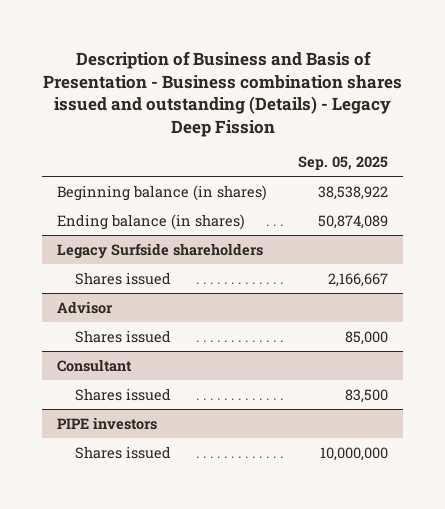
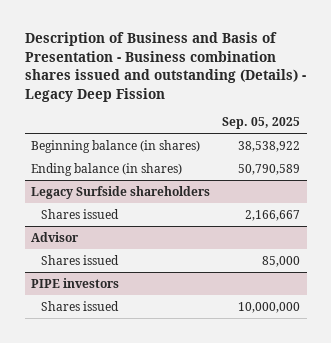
[317,214,388,229] 50,874,089 -> [238,163,301,175] 50,790,589
[57,358,133,372] Consultant -> none
[75,387,172,401] Shares issued -> none

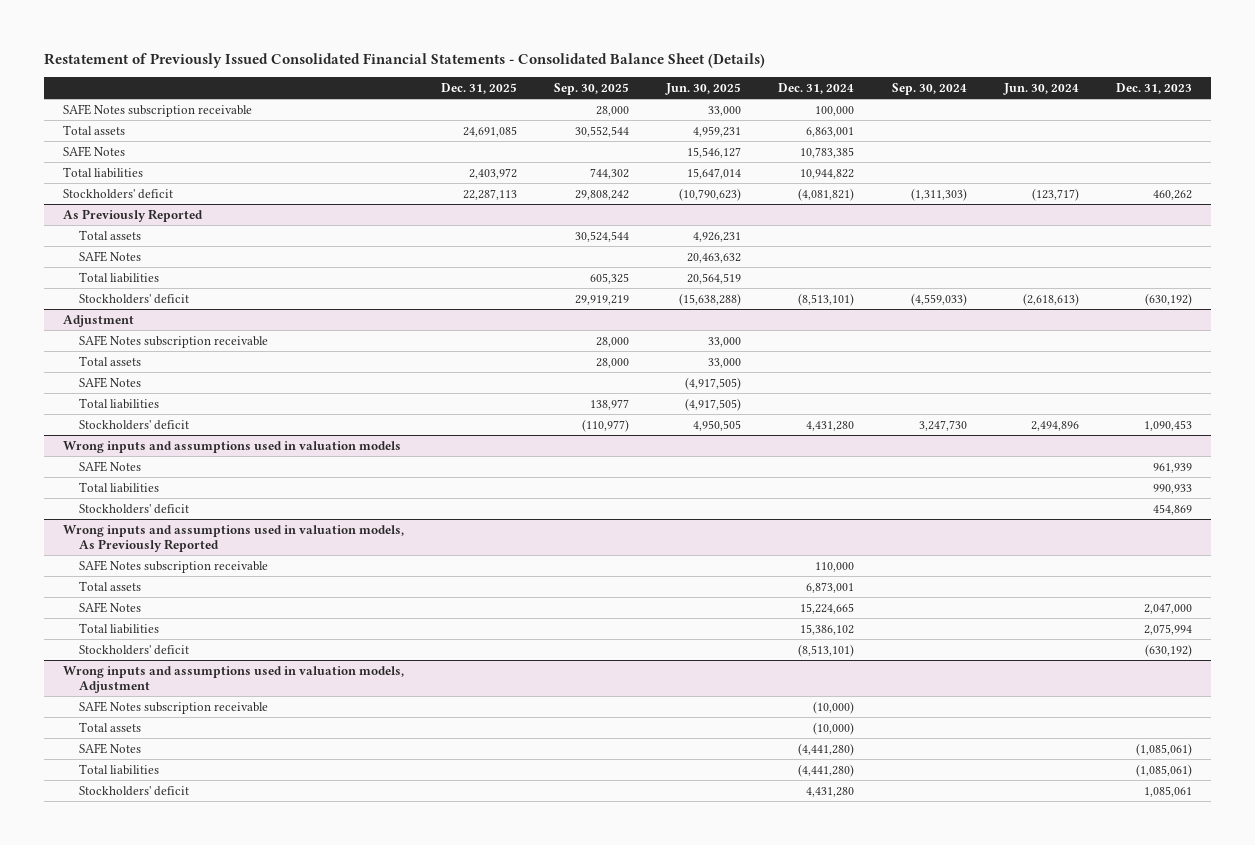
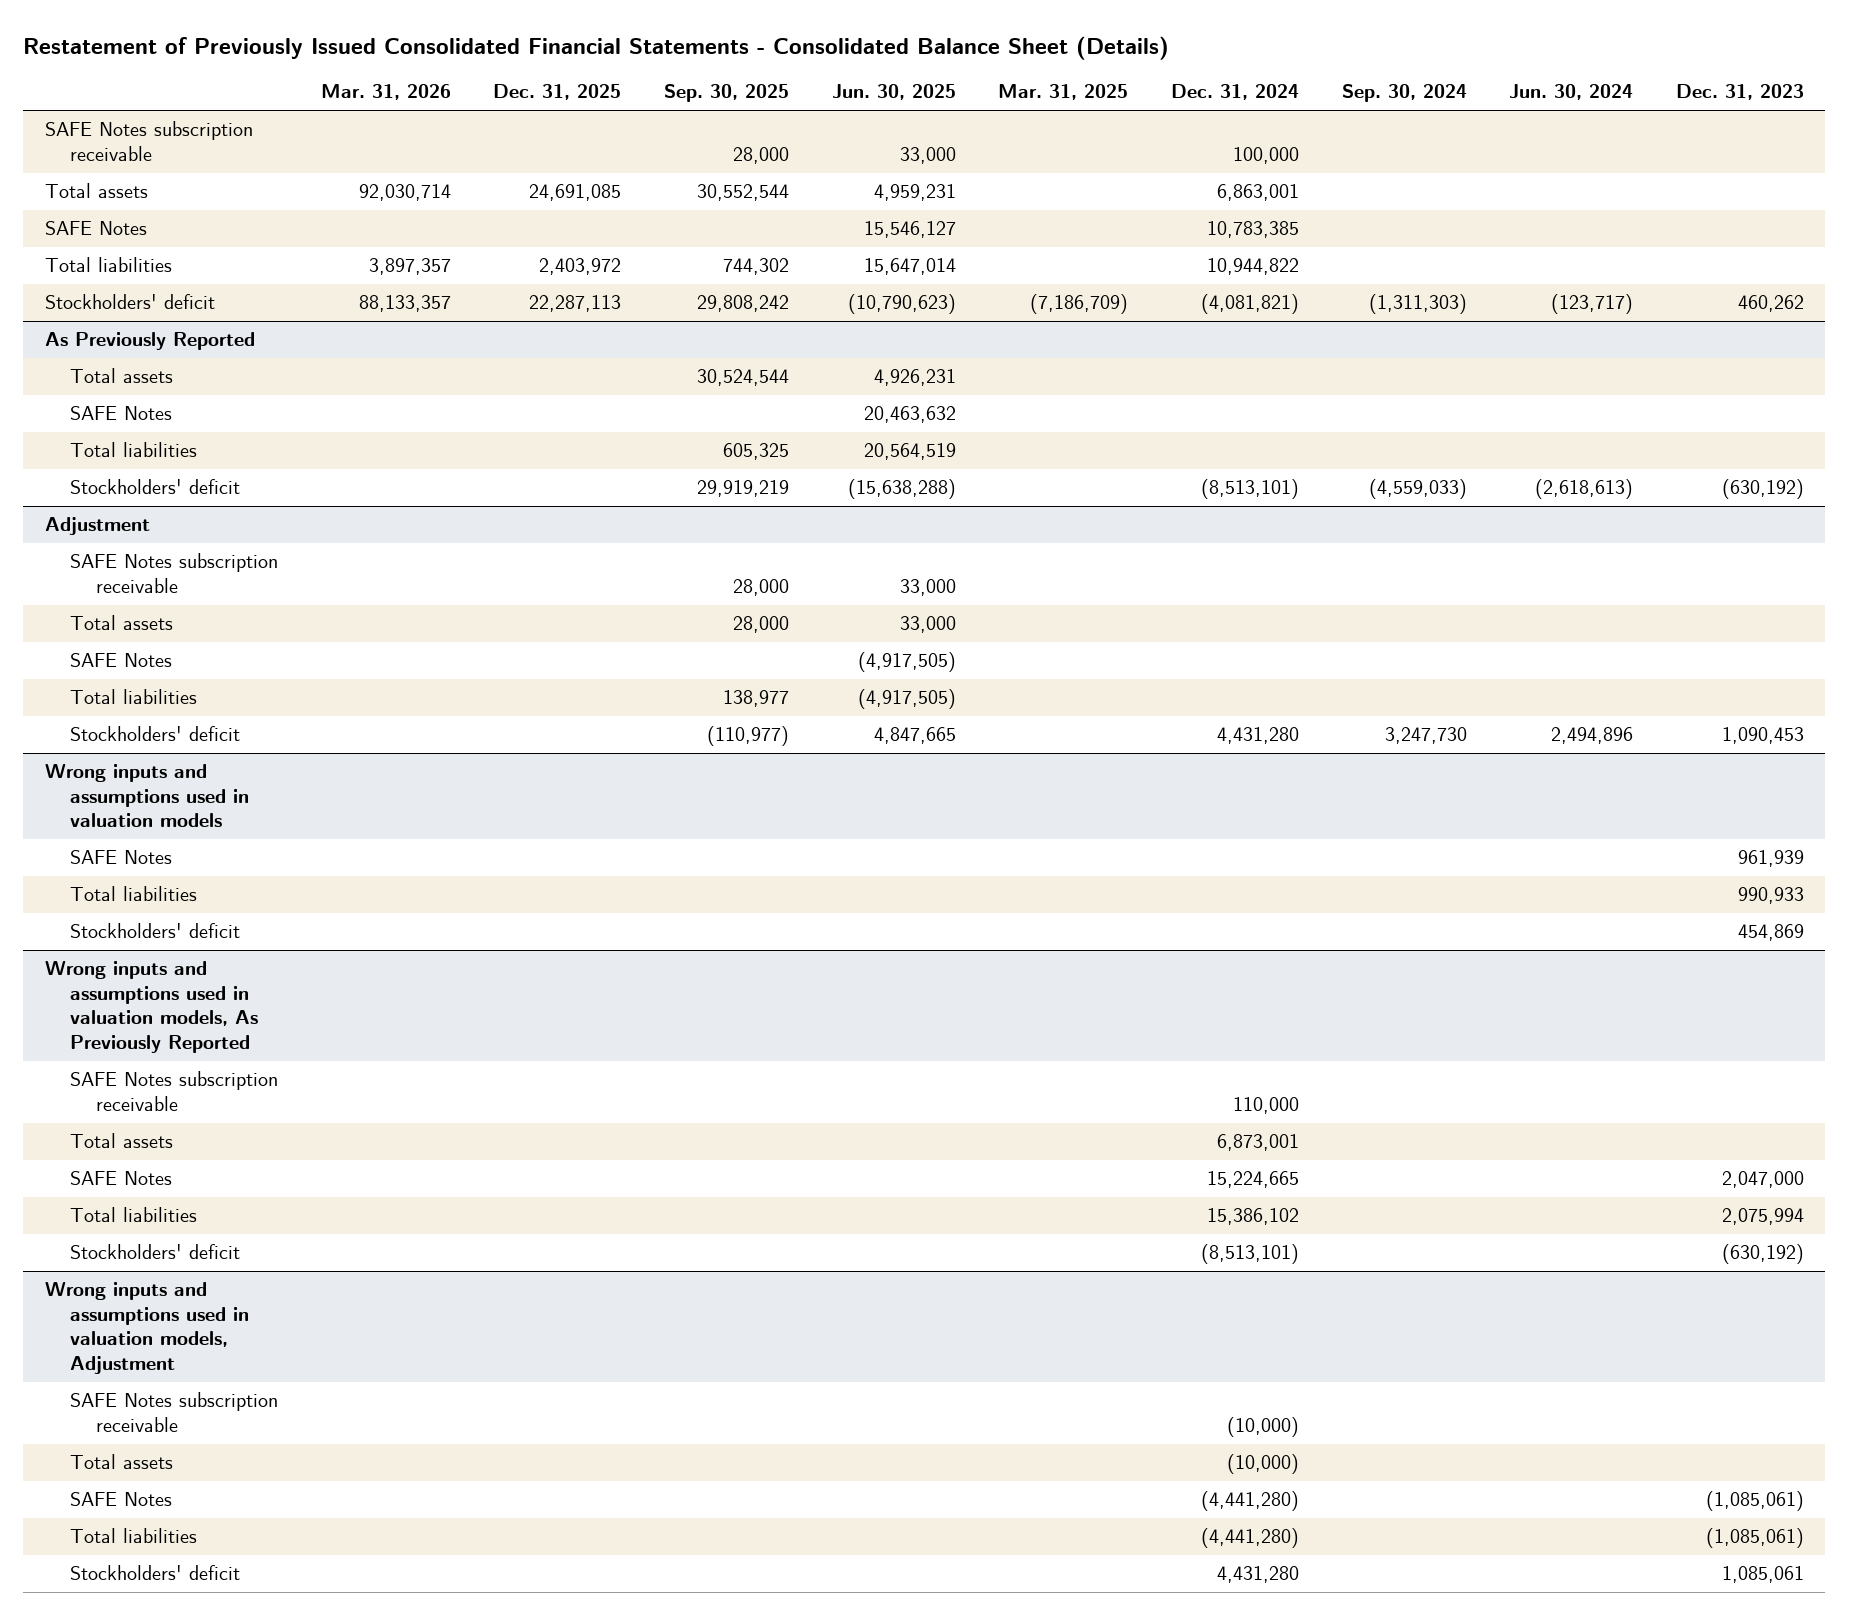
none -> [320,84,451,101] Mar. 31, 2026
none -> [998,84,1129,101] Mar. 31, 2025
[693,419,742,431] 4,950,505 -> [873,727,956,745] 4,847,665

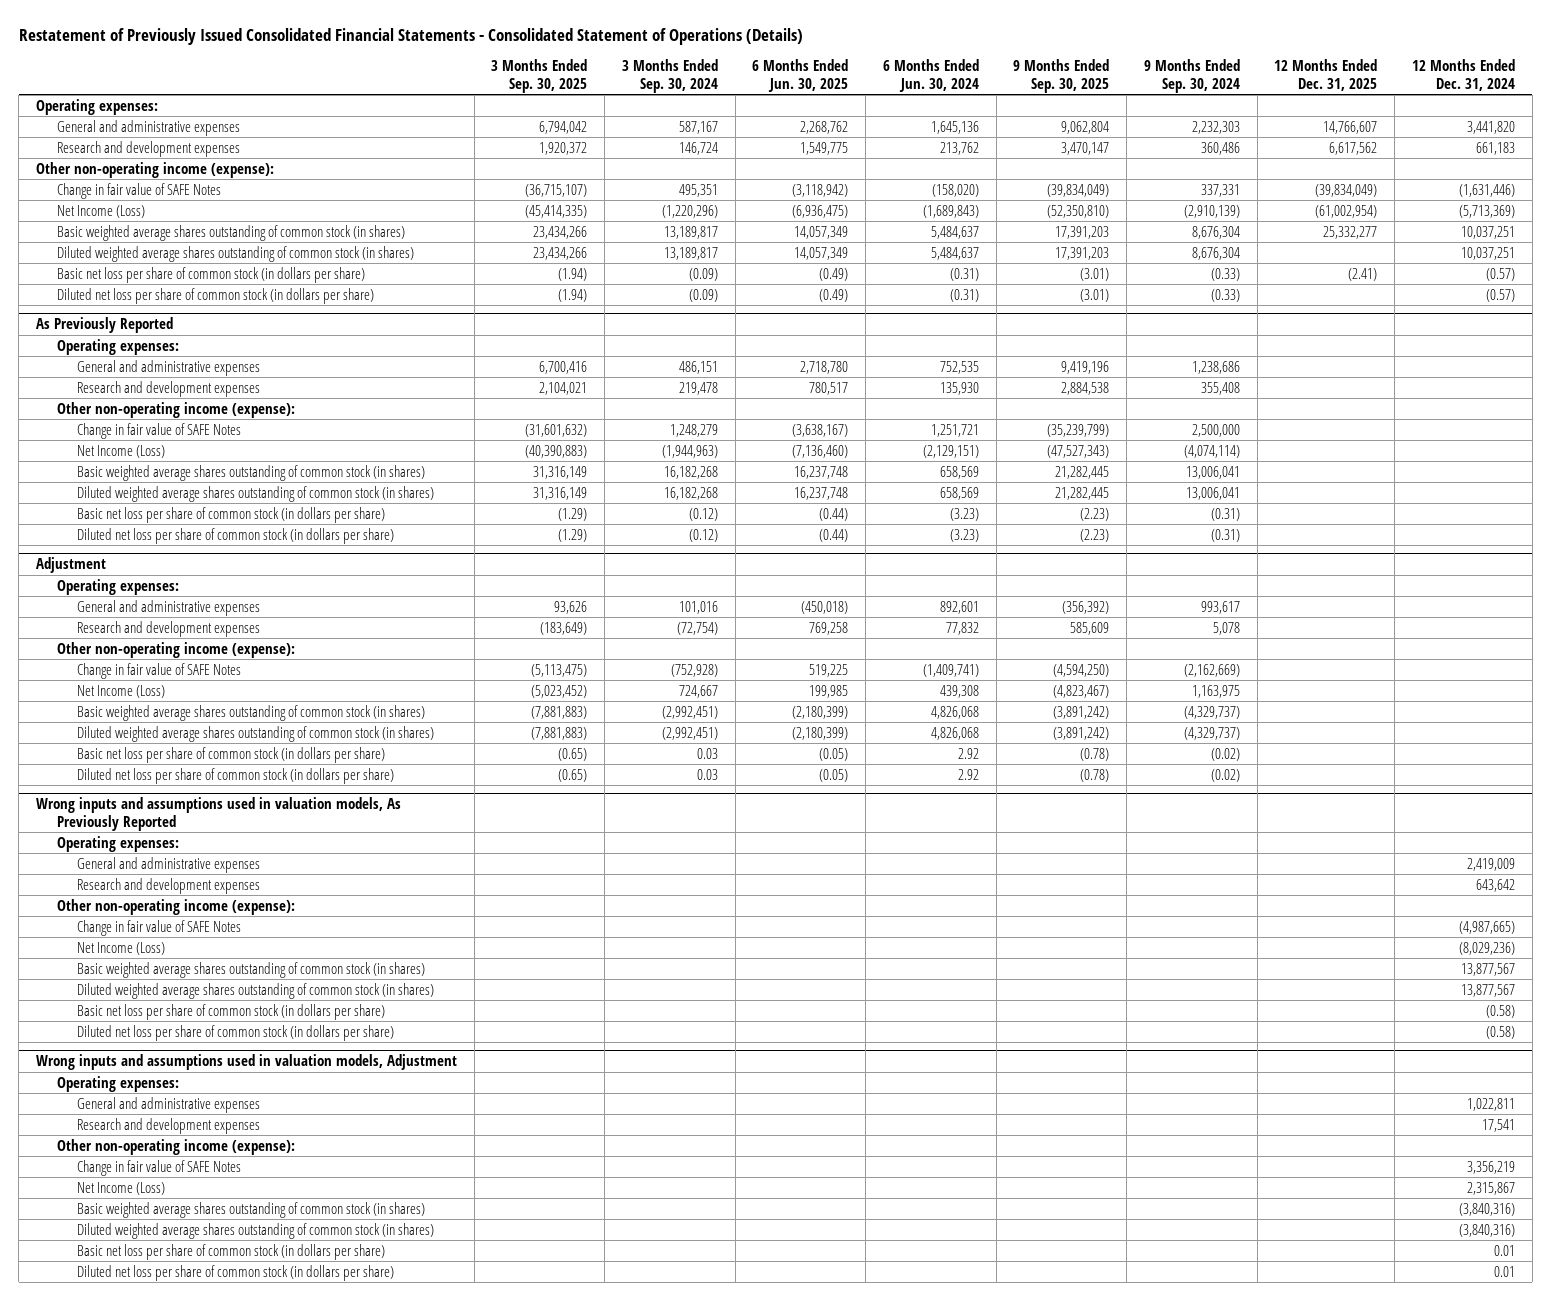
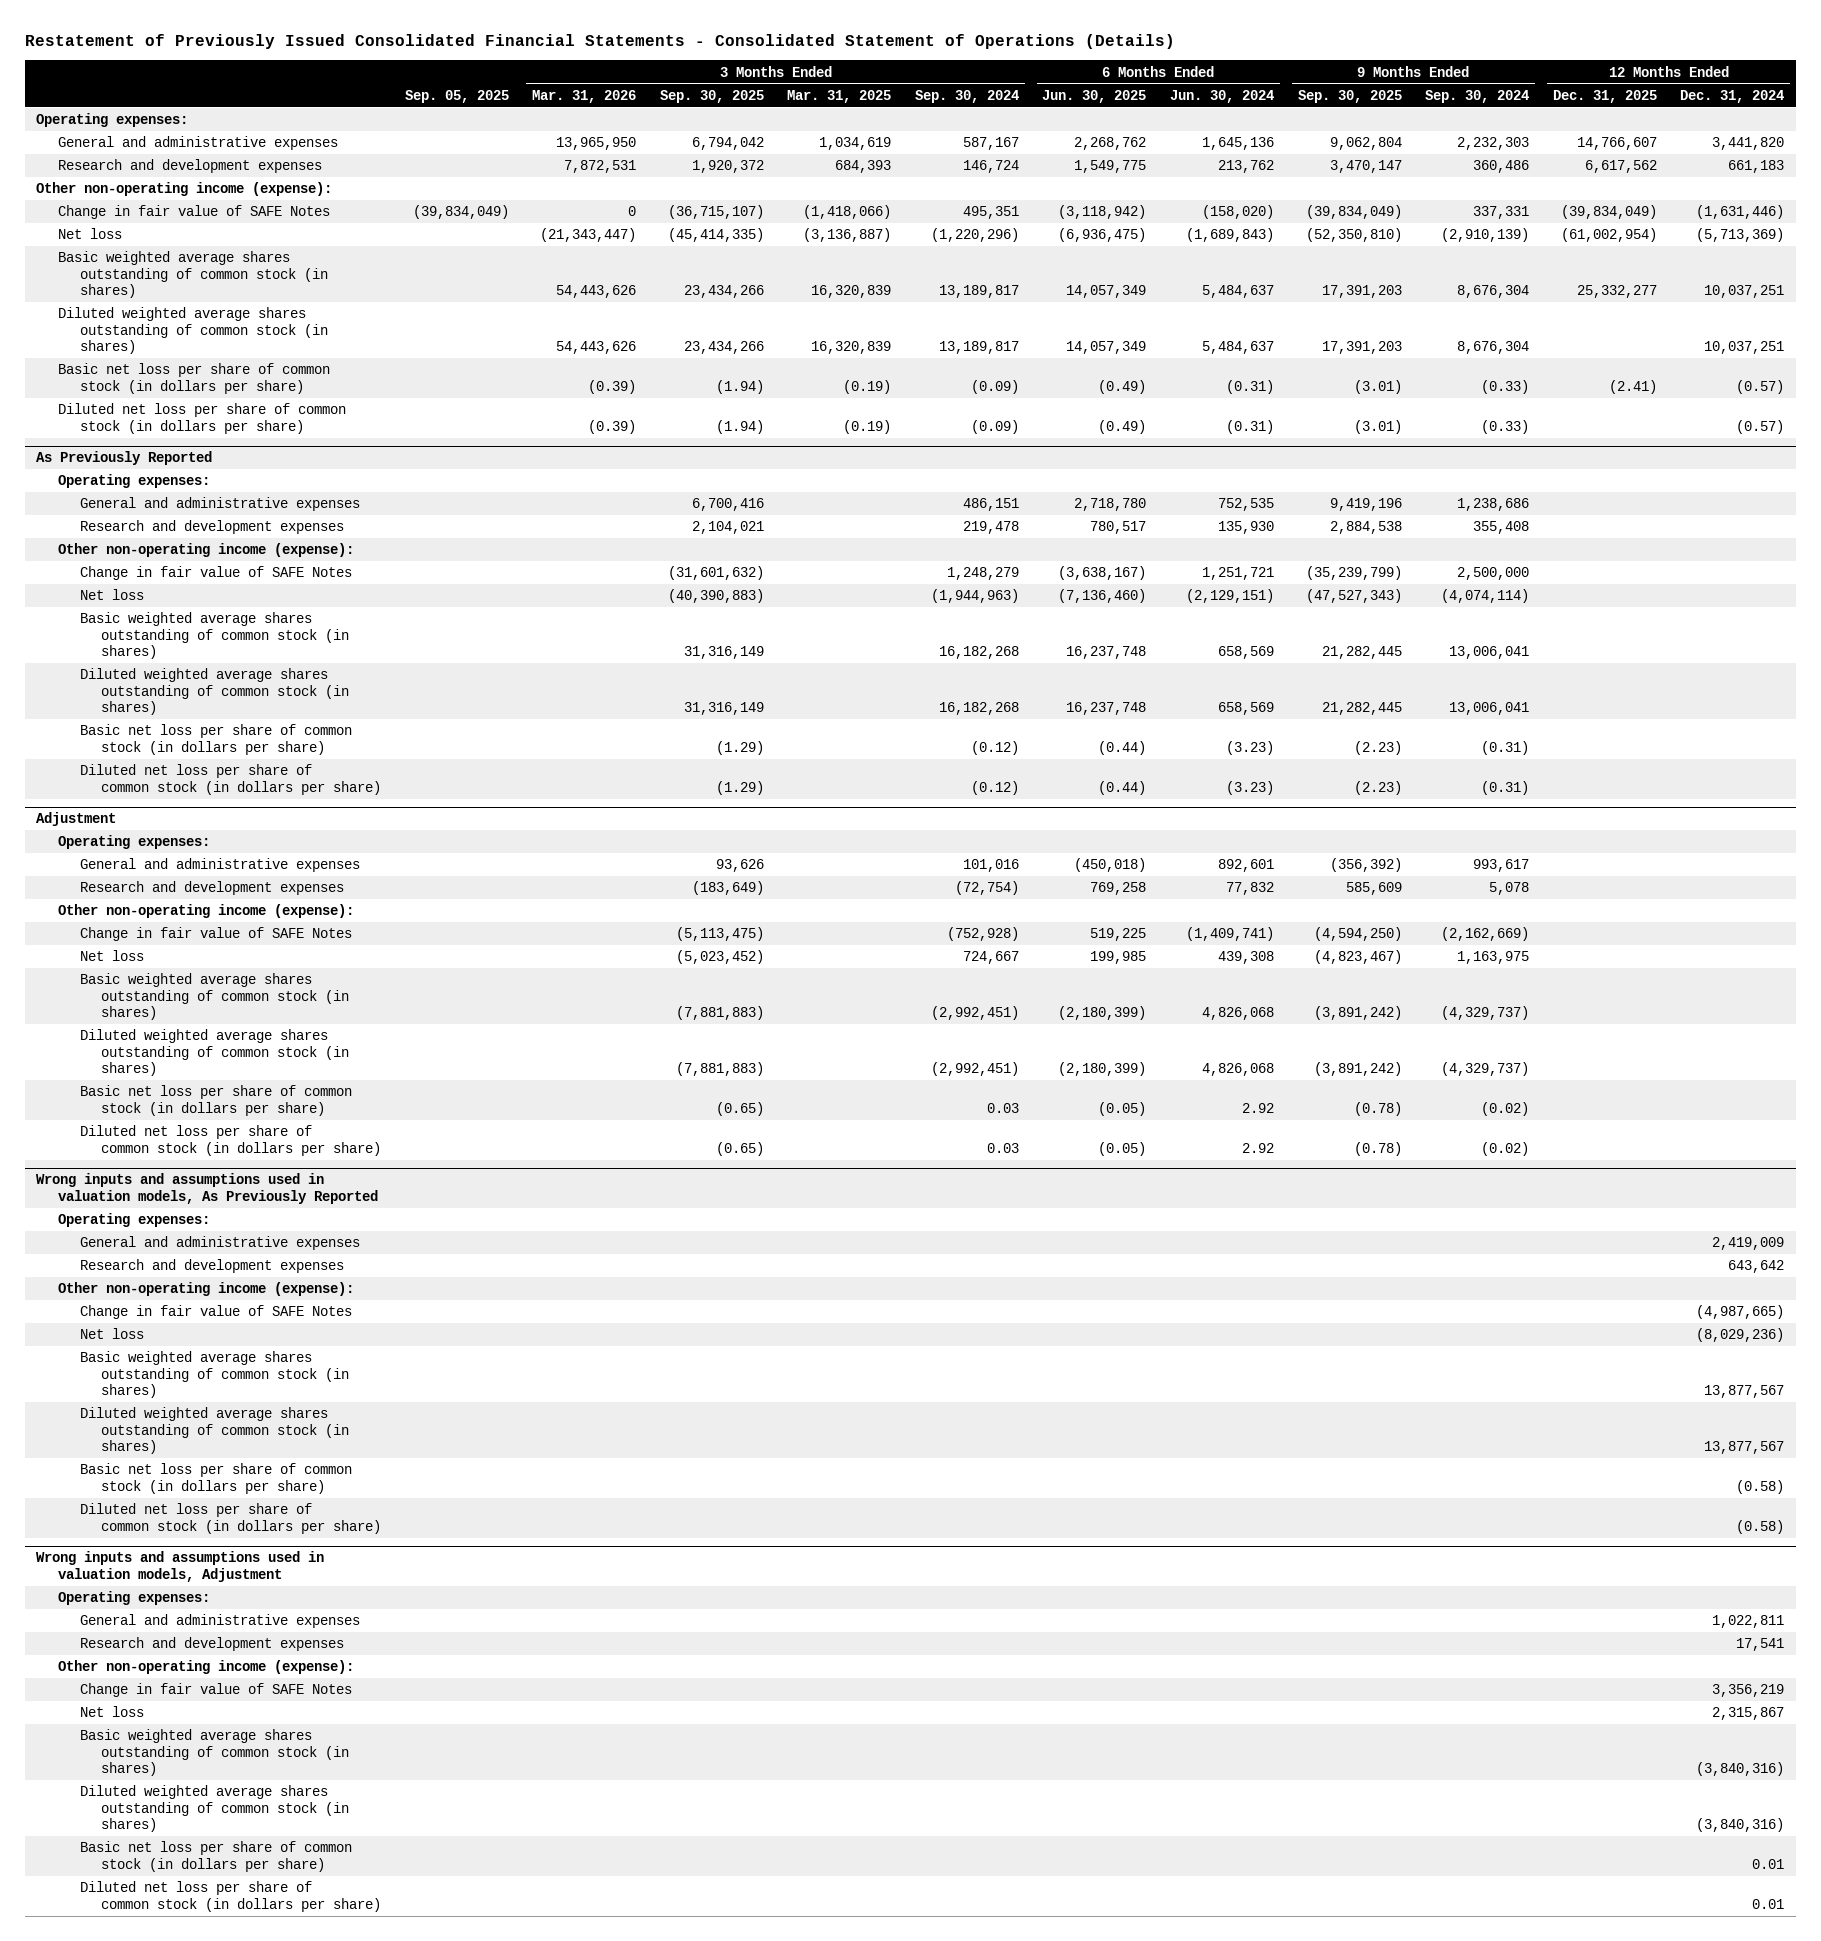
none -> [404,89,509,103] Sep. 05, 2025
none -> [532,89,637,103] Mar. 31, 2026
none -> [787,89,892,103] Mar. 31, 2025
[56,204,145,218] Net Income (Loss) -> [57,228,122,240] Net loss
[77,444,166,458] Net Income (Loss) -> [79,589,144,601] Net loss
[77,684,166,698] Net Income (Loss) -> [79,950,144,962] Net loss
[77,941,166,955] Net Income (Loss) -> [79,1328,144,1340] Net loss
[77,1181,166,1195] Net Income (Loss) -> [79,1706,144,1718] Net loss

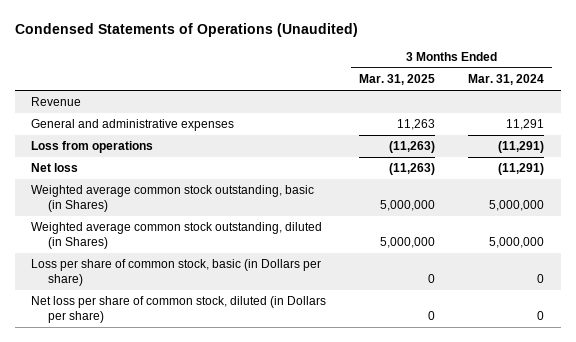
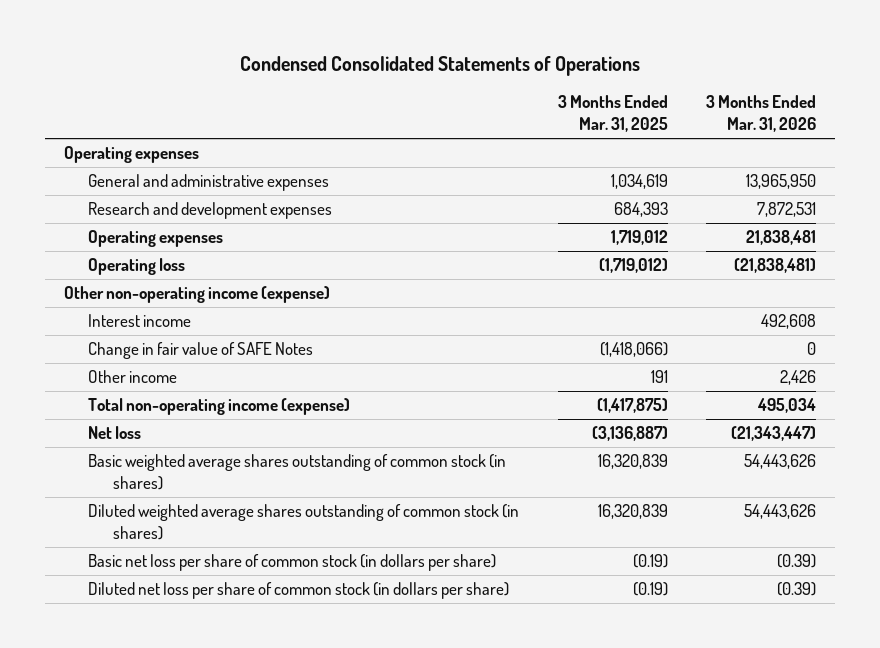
[15,22,359,37] Condensed Statements of Operations (Unaudited) -> [240,56,641,77] Condensed Consolidated Statements of Operations
[468,74,545,86] Mar. 31, 2024 -> none
none -> [705,95,816,133] 3 Months Ended Mar. 31, 2026
[31,97,82,107] Revenue -> none
none -> [64,146,200,164] Operating expenses
[397,119,436,131] 11,263 -> [610,174,668,190] 1,034,619
none -> [88,202,333,220] Research and development expenses
none -> [88,230,224,248] Operating expenses
[31,141,154,154] Loss from operations -> [88,258,186,276] Operating loss
[389,141,436,154] (11,263) -> [598,258,668,274] (1,719,012)
none -> [64,286,331,304] Other non-operating income (expense)
none -> [88,314,192,328] Interest income
none -> [88,342,314,360] Change in fair value of SAFE Notes
none -> [88,370,178,384] Other income
none -> [88,398,351,416] Total non-operating income (expense)
[389,163,436,176] (11,263) -> [591,426,668,442] (3,136,887)
[31,185,315,213] Weighted average common stock outstanding, basic (in Shares) -> [88,454,507,491] Basic weighted average shares outstanding of common stock (in shares)
[380,200,436,212] 5,000,000 -> [597,454,668,470] 16,320,839
[31,222,323,250] Weighted average common stock outstanding, diluted (in Shares) -> [88,504,520,541] Diluted weighted average shares outstanding of common stock (in shares)
[380,237,436,249] 5,000,000 -> [597,504,668,520] 16,320,839
[31,259,322,287] Loss per share of common stock, basic (in Dollars per share) -> [88,554,497,572] Basic net loss per share of common stock (in dollars per share)
[428,274,436,284] 0 -> [632,554,668,569] (0.19)
[31,296,327,324] Net loss per share of common stock, diluted (in Dollars per share) -> [88,582,510,600] Diluted net loss per share of common stock (in dollars per share)
[428,311,436,321] 0 -> [632,582,668,597] (0.19)

